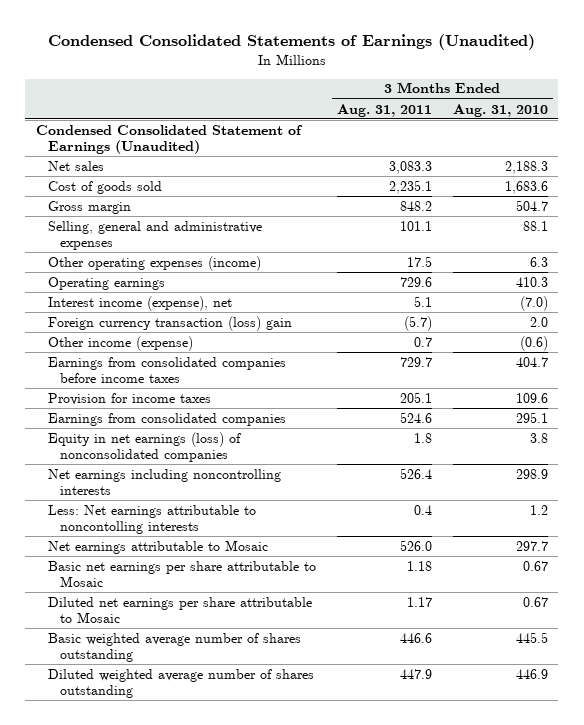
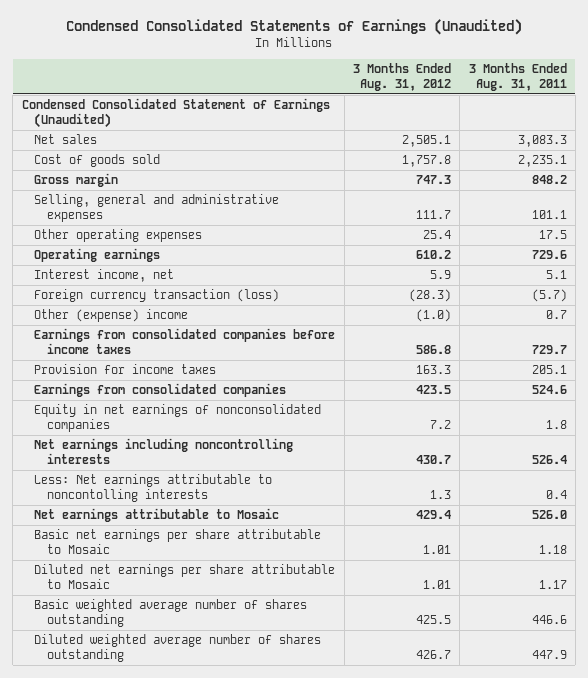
[452,103,548,117] Aug. 31, 2010 -> none
none -> [352,63,451,92] 3 Months Ended Aug. 31, 2012
[47,255,261,271] Other operating expenses (income) -> [34,229,203,243] Other operating expenses
[47,295,232,311] Interest income (expense), net -> [34,269,175,283] Interest income, net
[47,315,292,331] Foreign currency transaction (loss) gain -> [34,289,280,303] Foreign currency transaction (loss)
[47,335,193,351] Other income (expense) -> [34,309,189,323] Other (expense) income
[47,431,241,462] Equity in net earnings (loss) of nonconsolidated companies -> [34,404,322,432] Equity in net earnings of nonconsolidated companies

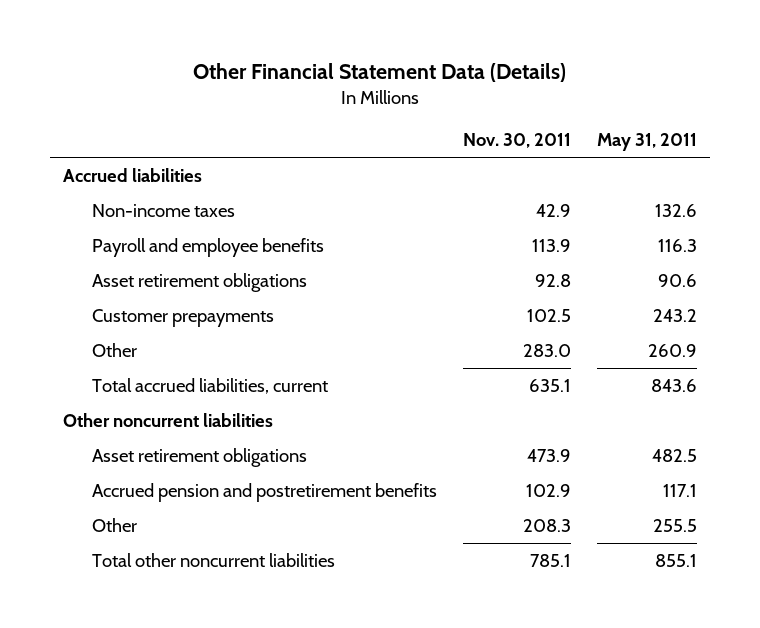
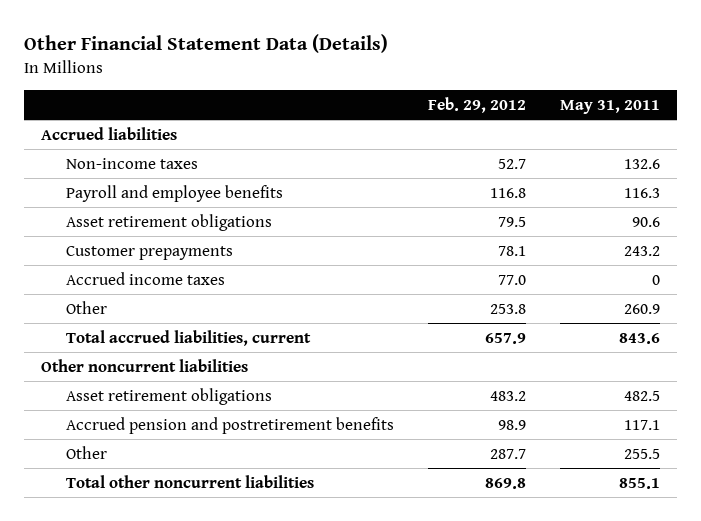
[463,133,572,149] Nov. 30, 2011 -> none
none -> [427,96,526,113] Feb. 29, 2012
none -> [65,271,225,285] Accrued income taxes

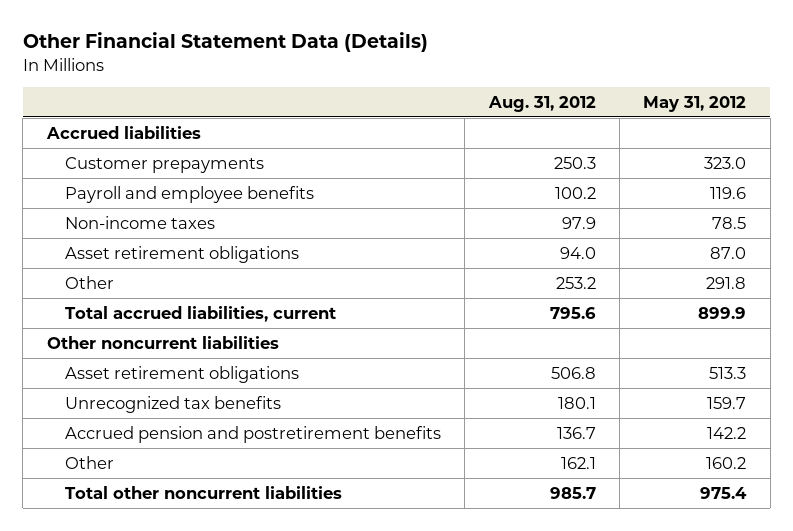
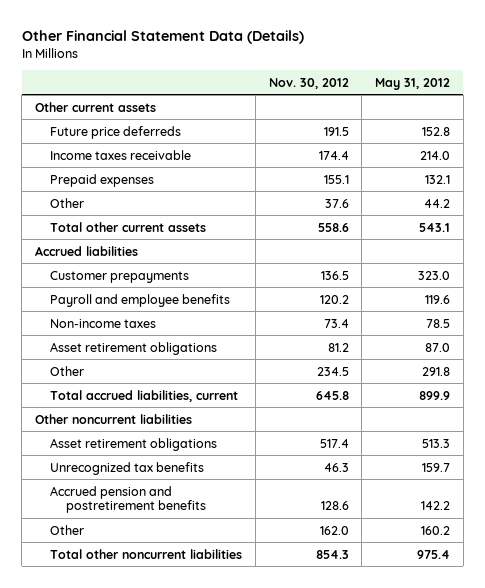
[487,95,596,112] Aug. 31, 2012 -> none
none -> [268,77,349,89] Nov. 30, 2012
none -> [34,101,156,112] Other current assets
none -> [50,125,182,139] Future price deferreds
none -> [50,149,192,160] Income taxes receivable
none -> [50,173,155,187] Prepaid expenses
none -> [50,197,85,208] Other
none -> [50,221,207,232] Total other current assets

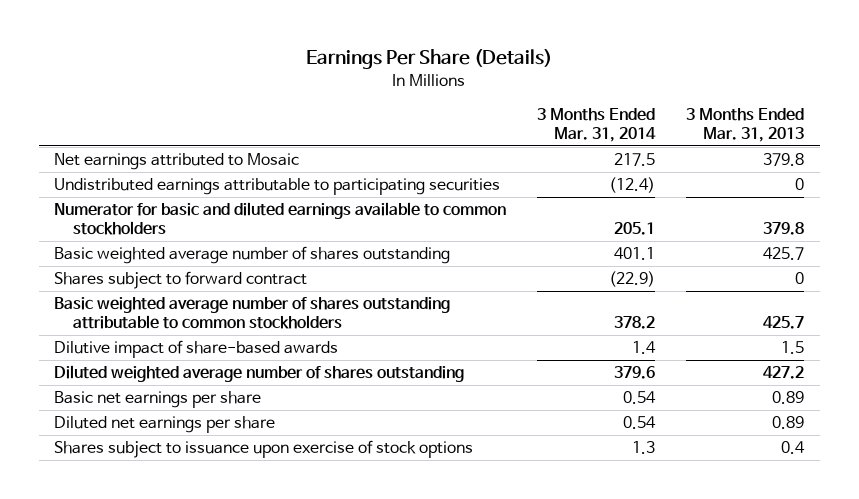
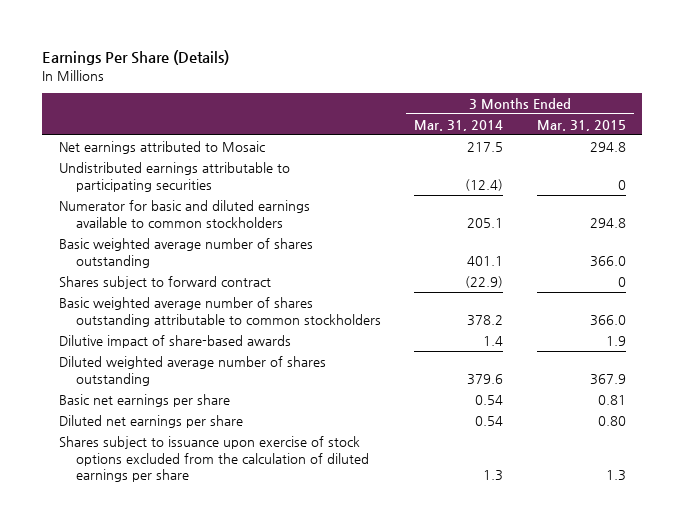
[686,107,805,143] 3 Months Ended Mar. 31, 2013 -> none
none -> [536,119,626,131] Mar. 31, 2015
[54,440,474,459] Shares subject to issuance upon exercise of stock options -> [58,436,369,483] Shares subject to issuance upon exercise of stock options excluded from the calculation of diluted earnings per share

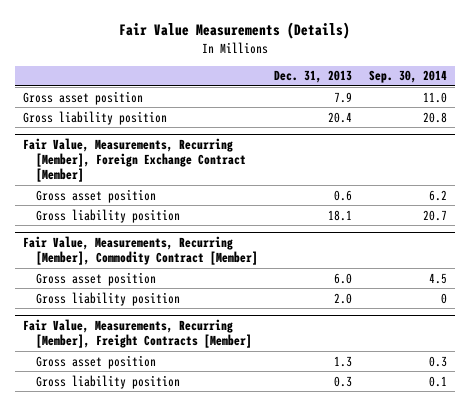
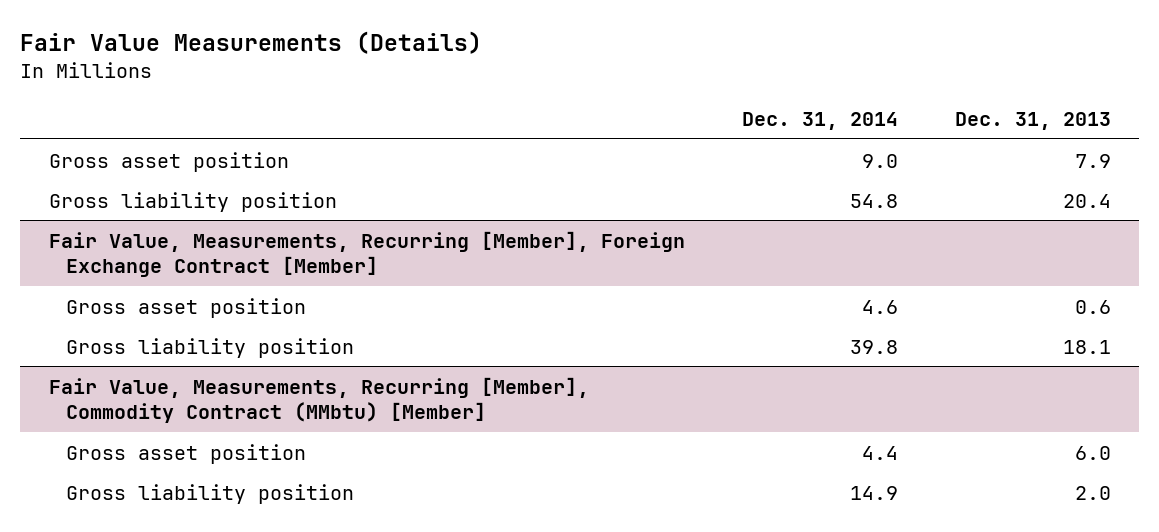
[368,70,447,84] Sep. 30, 2014 -> none
none -> [741,111,898,130] Dec. 31, 2014
[23,236,258,266] Fair Value, Measurements, Recurring [Member], Commodity Contract [Member] -> [48,376,589,423] Fair Value, Measurements, Recurring [Member], Commodity Contract (MMbtu) [Member]
[23,319,252,349] Fair Value, Measurements, Recurring [Member], Freight Contracts [Member] -> none
[35,354,156,369] Gross asset position -> none
[35,374,180,389] Gross liability position -> none

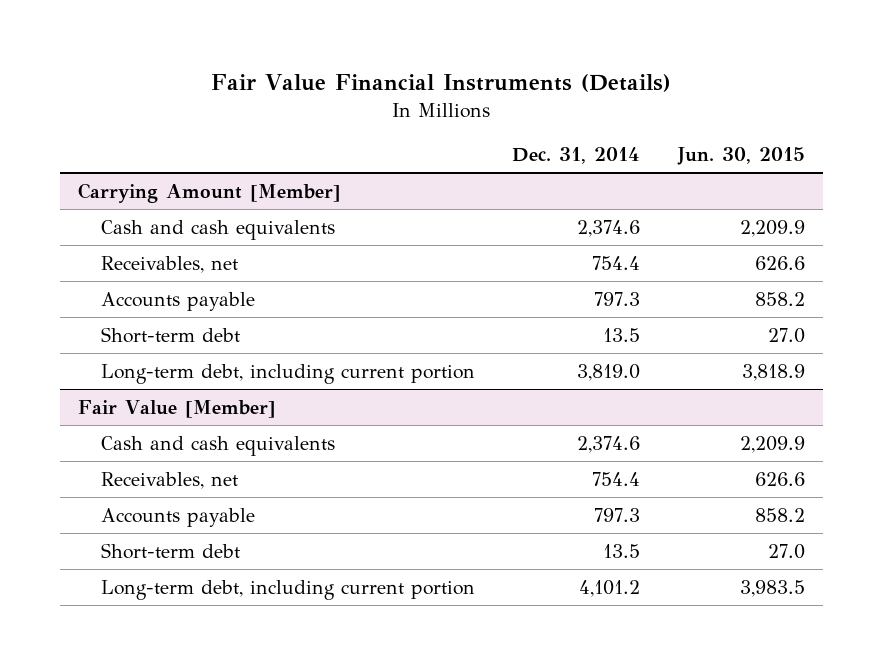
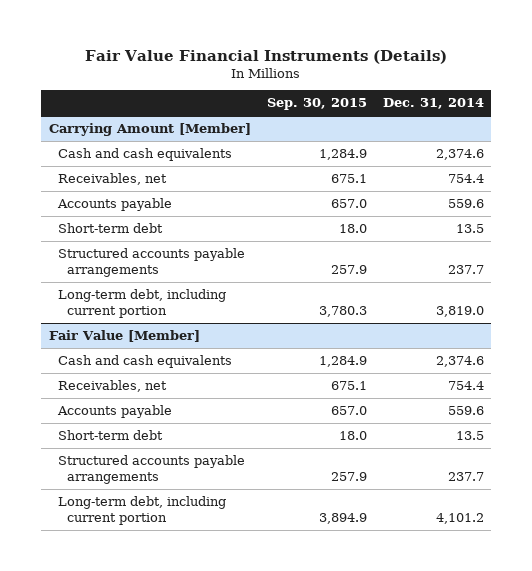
[676,147,805,166] Jun. 30, 2015 -> none
none -> [266,98,367,111] Sep. 30, 2015
[594,291,641,306] 797.3 -> [447,199,484,209] 559.6
none -> [57,248,245,278] Structured accounts payable arrangements
[594,507,641,522] 797.3 -> [447,406,484,416] 559.6
none -> [57,455,245,485] Structured accounts payable arrangements

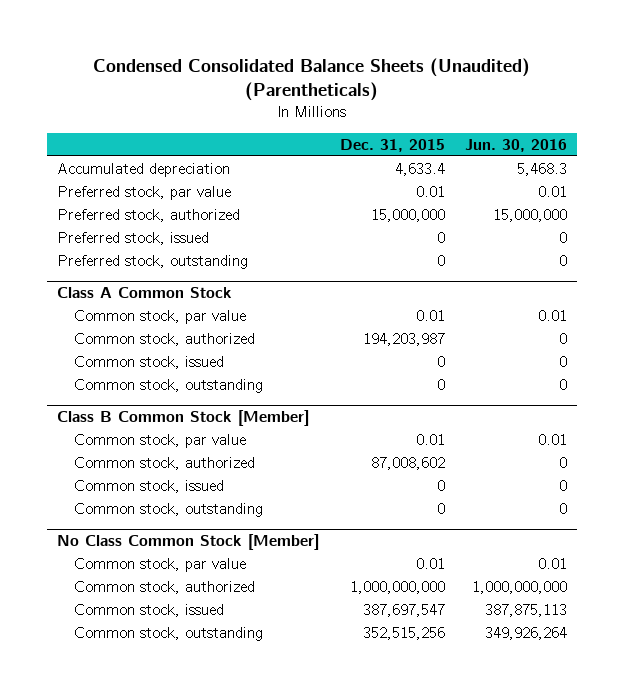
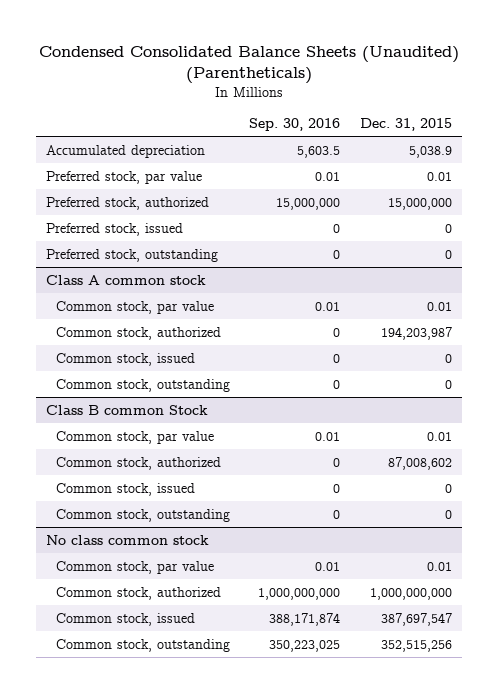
[464,138,567,152] Jun. 30, 2016 -> none
none -> [249,118,341,132] Sep. 30, 2016
[394,162,445,176] 4,633.4 -> [409,145,453,158] 5,038.9
[57,286,233,298] Class A Common Stock -> [45,274,206,285] Class A common stock
[57,409,310,426] Class B Common Stock [Member] -> [45,404,208,415] Class B common Stock
[57,533,320,550] No Class Common Stock [Member] -> [45,534,209,545] No class common stock

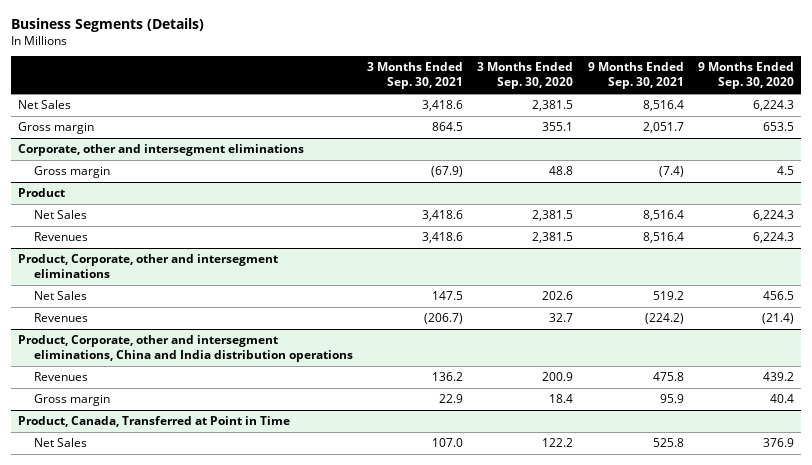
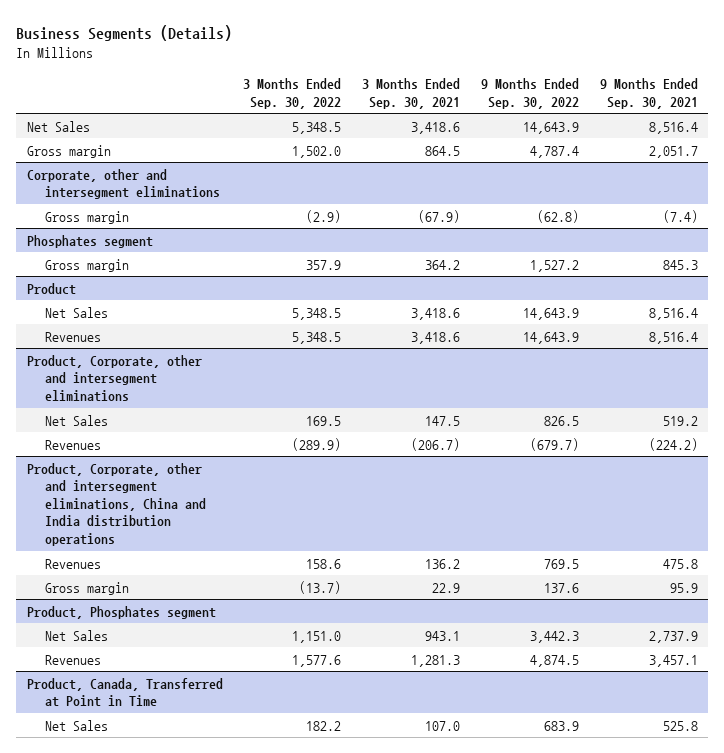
[477,62,574,90] 3 Months Ended Sep. 30, 2020 -> none
[698,62,795,90] 9 Months Ended Sep. 30, 2020 -> none
none -> [243,78,342,109] 3 Months Ended Sep. 30, 2022
none -> [480,78,579,109] 9 Months Ended Sep. 30, 2022
none -> [26,234,153,248] Phosphates segment
none -> [45,258,130,272] Gross margin
none -> [26,605,216,619] Product, Phosphates segment
none -> [45,629,109,641] Net Sales
none -> [45,654,102,665] Revenues

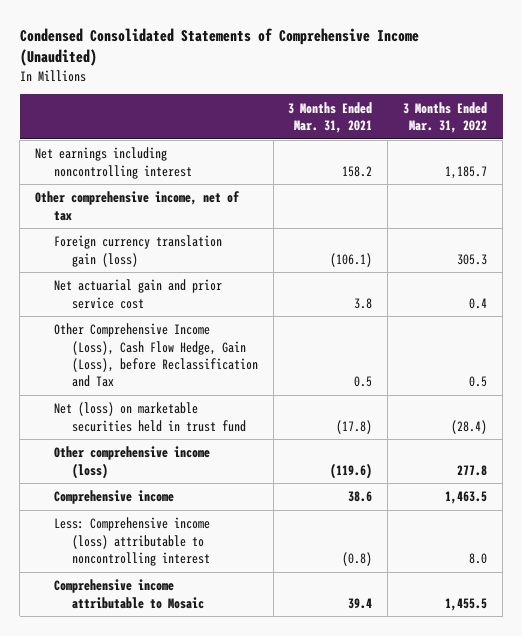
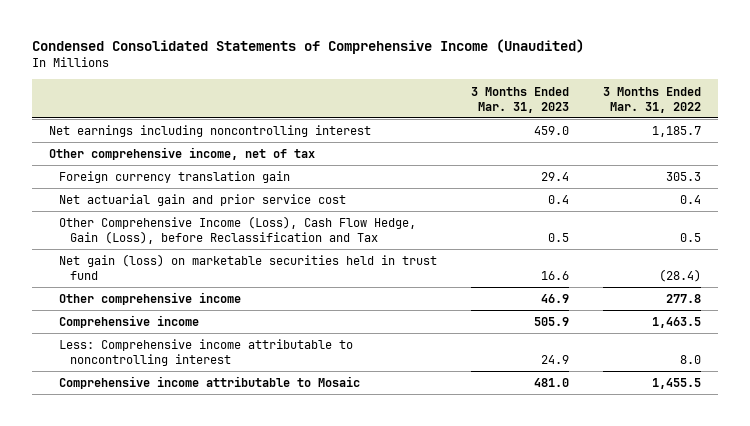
[288,101,373,134] 3 Months Ended Mar. 31, 2021 -> none
none -> [471,86,570,113] 3 Months Ended Mar. 31, 2023
[53,235,222,267] Foreign currency translation gain (loss) -> [59,171,291,184] Foreign currency translation gain
[53,402,246,432] Net (loss) on marketable securities held in trust fund -> [59,254,438,281] Net gain (loss) on marketable securities held in trust fund
[53,446,210,479] Other comprehensive income (loss) -> [59,292,242,306] Other comprehensive income
[53,517,210,567] Less: Comprehensive income (loss) attributable to noncontrolling interest -> [59,339,354,367] Less: Comprehensive income attributable to noncontrolling interest

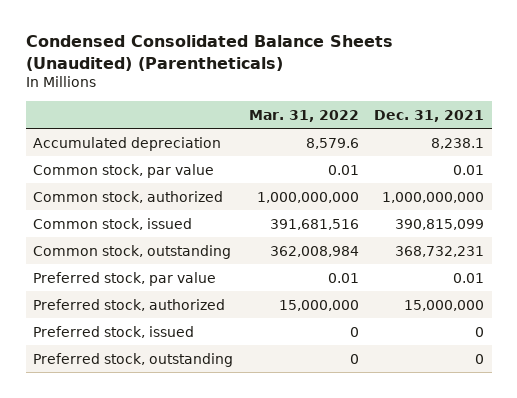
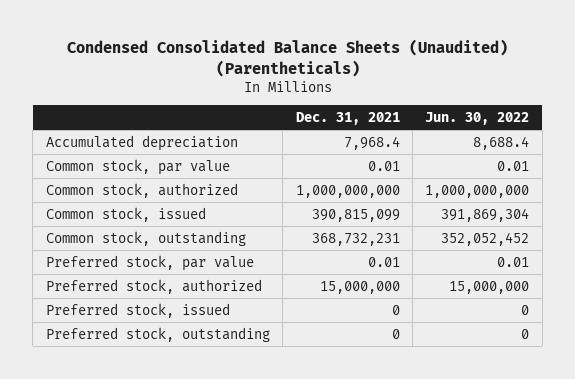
[248,109,359,122] Mar. 31, 2022 -> none
none -> [425,111,530,125] Jun. 30, 2022
[431,137,485,149] 8,238.1 -> [343,135,400,150] 7,968.4

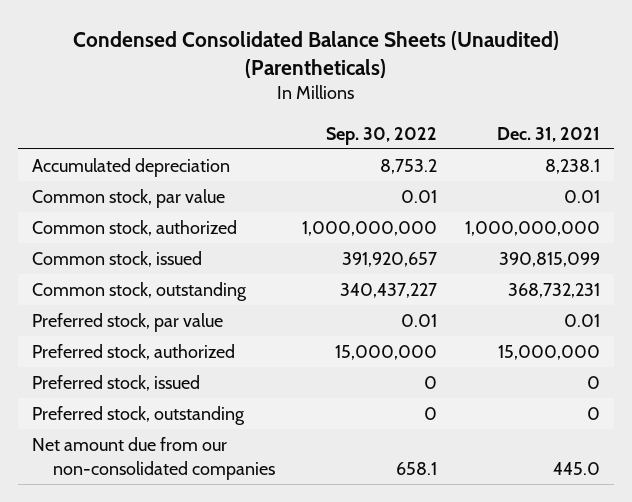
[425,111,530,125] Jun. 30, 2022 -> none
none -> [326,126,438,145] Sep. 30, 2022
[343,135,400,150] 7,968.4 -> [545,159,601,175] 8,238.1
none -> [32,437,275,480] Net amount due from our non-consolidated companies

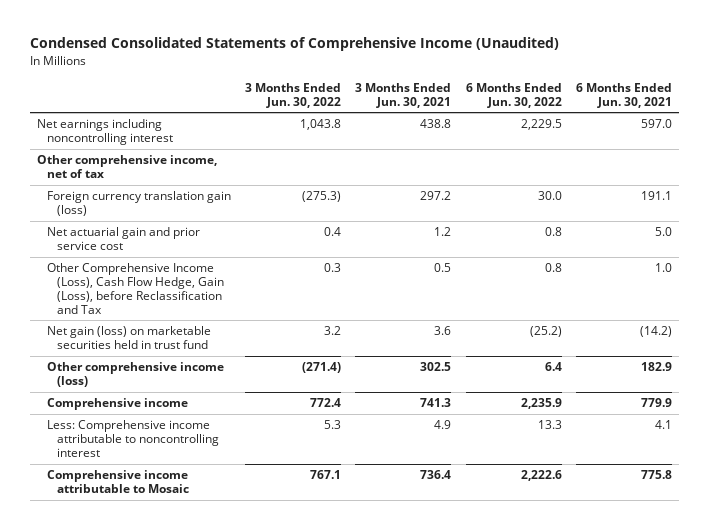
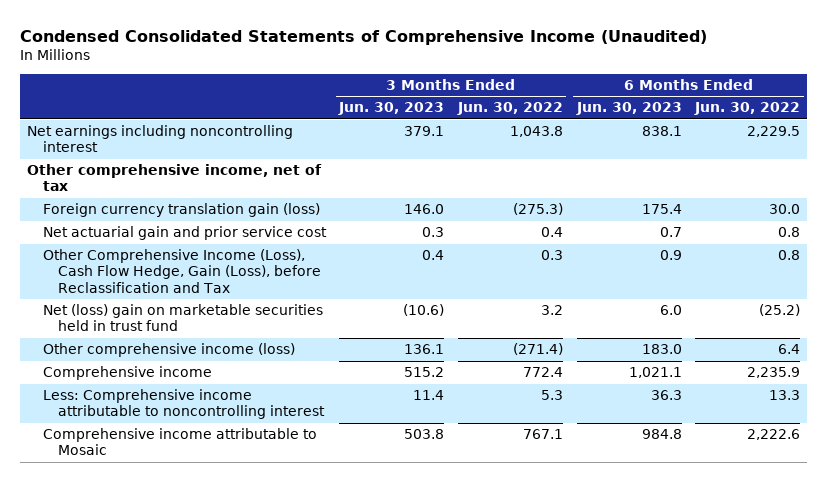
[355,82,452,108] 3 Months Ended Jun. 30, 2021 -> none
[575,82,672,108] 6 Months Ended Jun. 30, 2021 -> none
none -> [338,102,445,116] Jun. 30, 2023
none -> [575,102,682,116] Jun. 30, 2023
[46,326,211,350] Net gain (loss) on marketable securities held in trust fund -> [42,304,323,332] Net (loss) gain on marketable securities held in trust fund

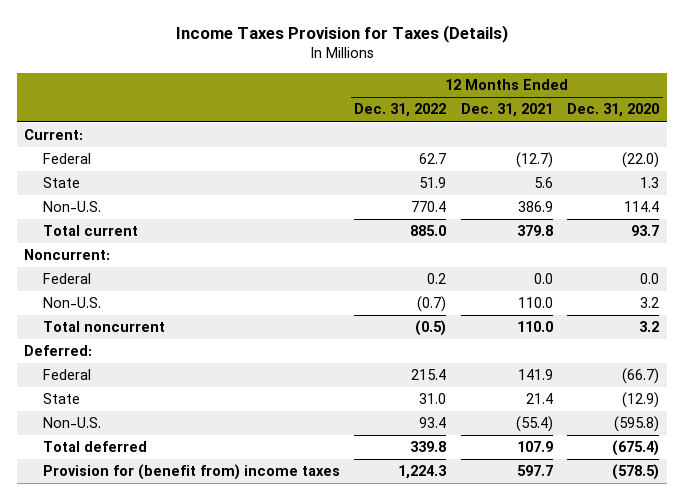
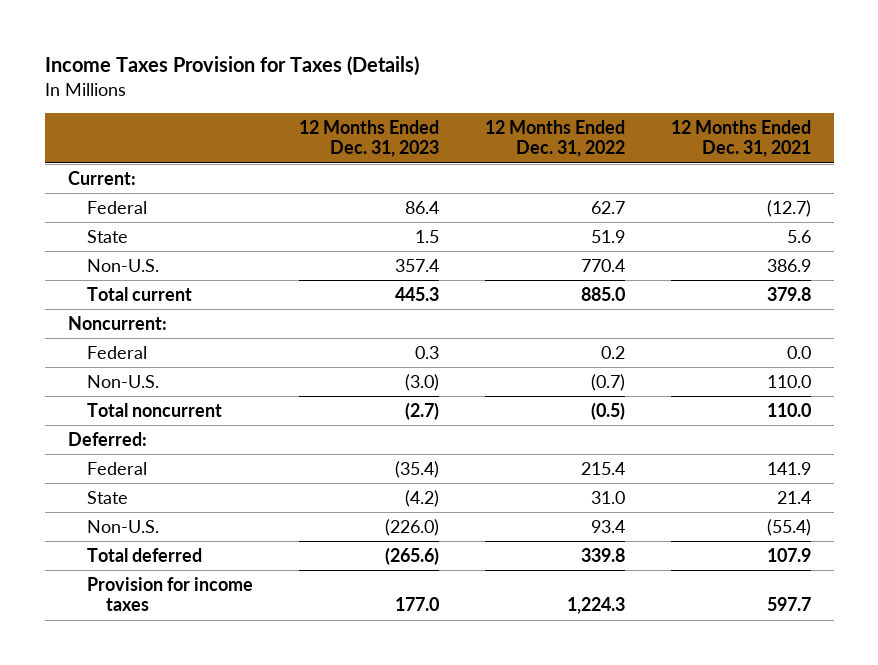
[567,103,660,118] Dec. 31, 2020 -> none
none -> [298,119,439,158] 12 Months Ended Dec. 31, 2023
[42,464,340,481] Provision for (benefit from) income taxes -> [86,576,253,612] Provision for income taxes

